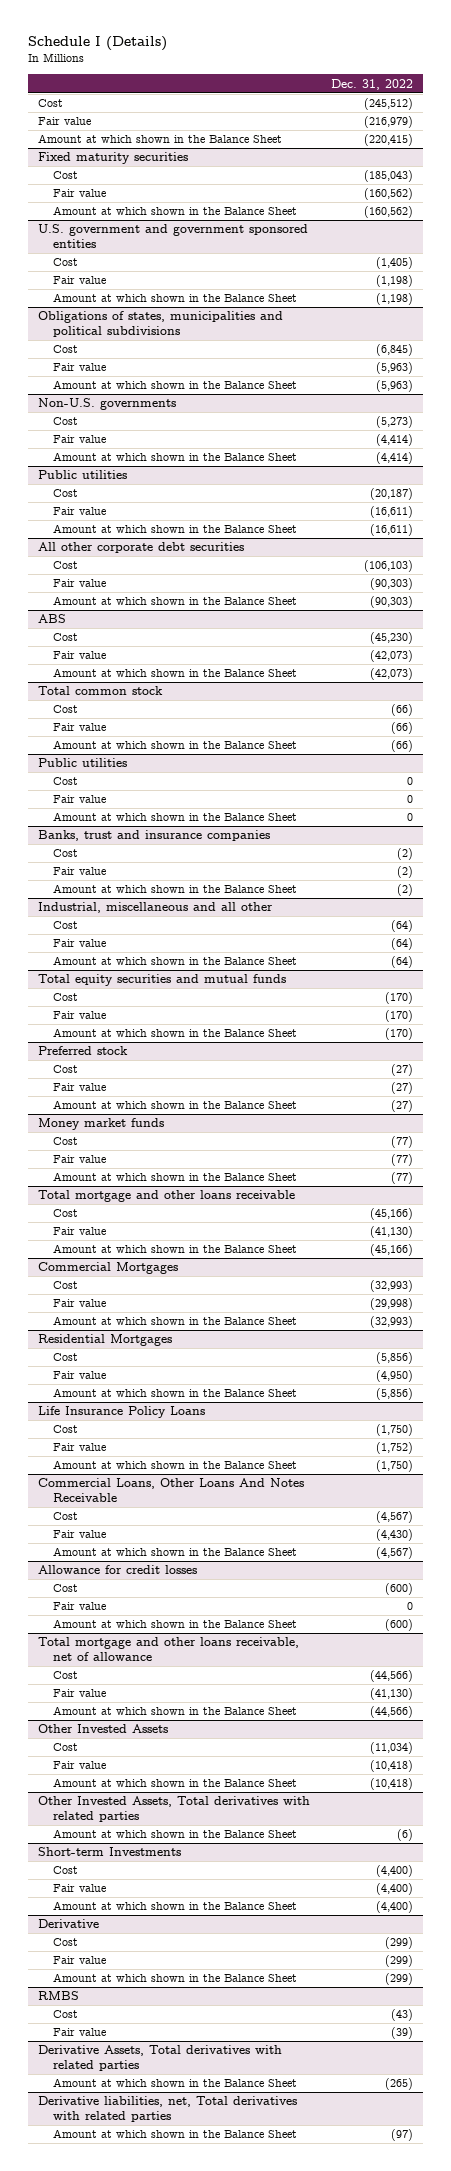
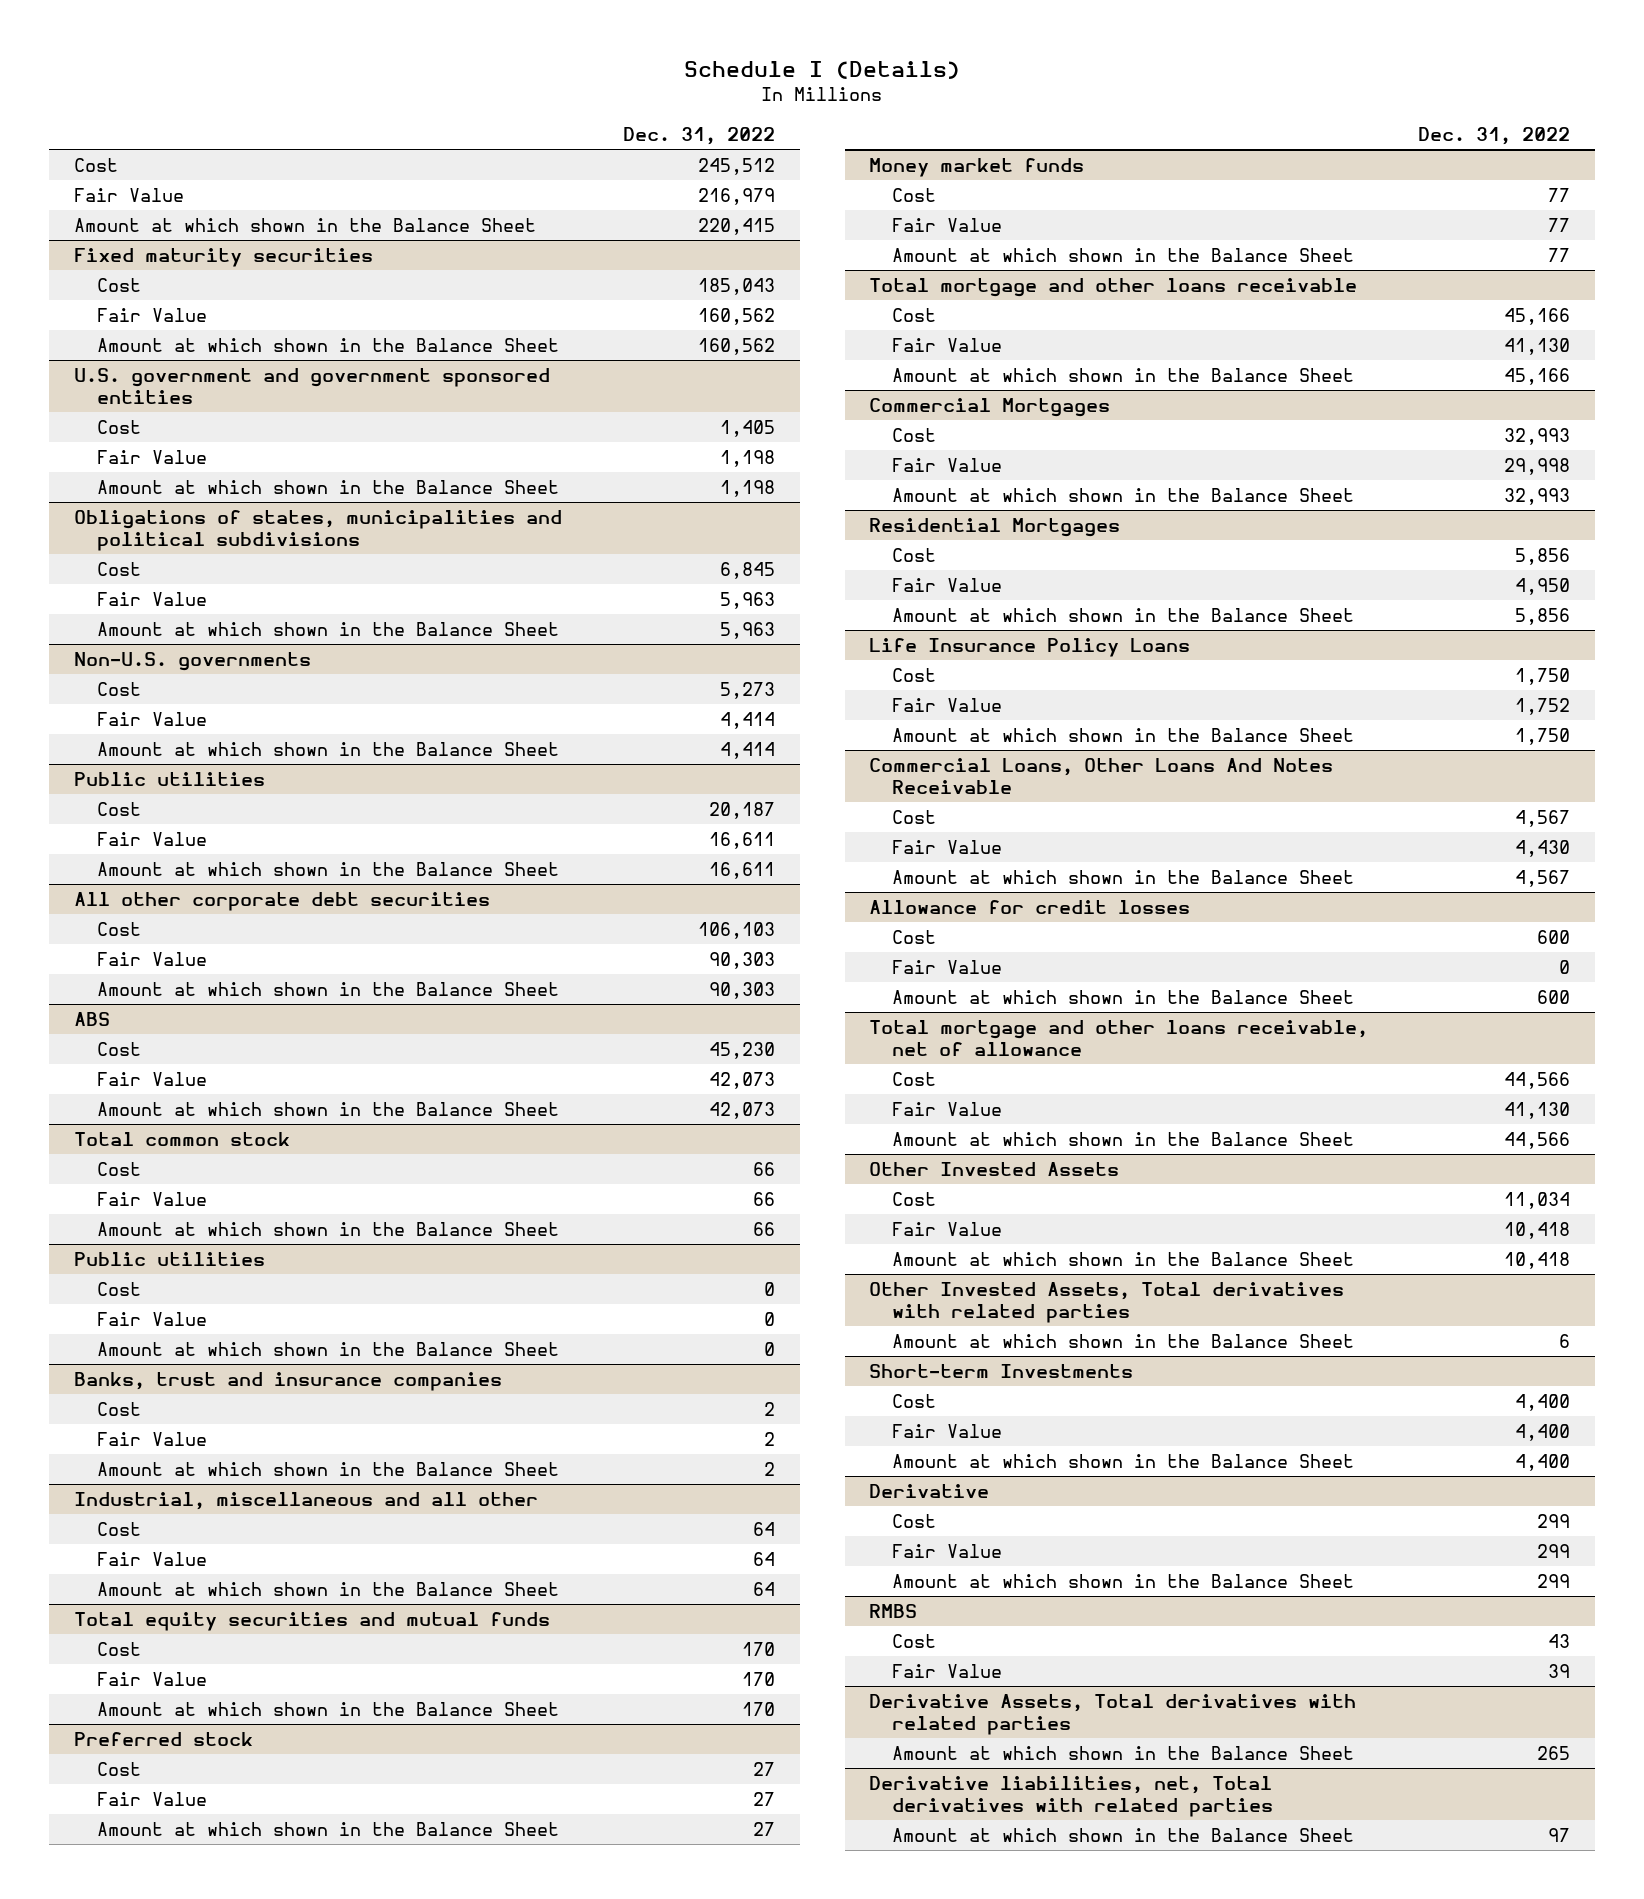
[363,98,413,111] (245,512) -> [697,157,775,175] 245,512
[38,117,92,126] Fair value -> [74,187,185,202] Fair Value
[363,116,413,129] (216,979) -> [697,187,775,205] 216,979
[363,134,413,147] (220,415) -> [697,217,775,235] 220,415
[363,170,413,183] (185,043) -> [697,277,775,295] 185,043
[53,189,107,198] Fair value -> [96,307,207,322] Fair Value
[363,188,413,201] (160,562) -> [697,307,775,325] 160,562
[363,206,413,219] (160,562) -> [697,337,775,355] 160,562
[375,257,413,270] (1,405) -> [719,419,775,437] 1,405
[53,276,107,285] Fair value -> [96,449,207,464] Fair Value
[375,275,413,288] (1,198) -> [719,449,775,467] 1,198
[375,293,413,306] (1,198) -> [719,479,775,497] 1,198
[375,344,413,357] (6,845) -> [719,561,775,579] 6,845
[53,363,107,372] Fair value -> [96,591,207,606] Fair Value
[375,362,413,375] (5,963) -> [719,591,775,609] 5,963
[375,380,413,393] (5,963) -> [719,621,775,639] 5,963
[375,416,413,429] (5,273) -> [719,681,775,699] 5,273
[53,435,107,444] Fair value -> [96,711,207,726] Fair Value
[375,434,413,447] (4,414) -> [719,711,775,729] 4,414
[375,452,413,465] (4,414) -> [719,741,775,759] 4,414
[369,488,413,501] (20,187) -> [708,801,775,819] 20,187
[53,507,107,516] Fair value -> [96,831,207,846] Fair Value
[369,506,413,519] (16,611) -> [708,831,775,849] 16,611
[369,524,413,537] (16,611) -> [708,861,775,879] 16,611
[363,560,413,573] (106,103) -> [697,921,775,939] 106,103
[53,579,107,588] Fair value -> [96,951,207,966] Fair Value
[369,578,413,591] (90,303) -> [708,951,775,969] 90,303
[369,596,413,609] (90,303) -> [708,981,775,999] 90,303
[369,632,413,645] (45,230) -> [708,1041,775,1059] 45,230
[53,651,107,660] Fair value -> [96,1071,207,1086] Fair Value
[369,650,413,663] (42,073) -> [708,1071,775,1089] 42,073
[369,668,413,681] (42,073) -> [708,1101,775,1119] 42,073
[390,704,413,717] (66) -> [752,1161,775,1176] 66
[53,723,107,732] Fair value -> [96,1191,207,1206] Fair Value
[390,722,413,735] (66) -> [752,1191,775,1206] 66
[390,740,413,753] (66) -> [752,1221,775,1236] 66
[53,795,107,804] Fair value -> [96,1311,207,1326] Fair Value
[396,848,413,861] (2) -> [763,1401,775,1416] 2
[53,867,107,876] Fair value -> [96,1431,207,1446] Fair Value
[396,866,413,879] (2) -> [763,1431,775,1446] 2
[396,884,413,897] (2) -> [763,1461,775,1476] 2
[390,920,413,933] (64) -> [752,1521,775,1536] 64
[53,939,107,948] Fair value -> [96,1551,207,1566] Fair Value
[390,938,413,951] (64) -> [752,1551,775,1566] 64
[390,956,413,969] (64) -> [752,1581,775,1596] 64
[384,992,413,1005] (170) -> [741,1641,775,1656] 170
[53,1011,107,1020] Fair value -> [96,1671,207,1686] Fair Value
[384,1010,413,1023] (170) -> [741,1671,775,1686] 170
[384,1028,413,1041] (170) -> [741,1701,775,1716] 170
[390,1064,413,1077] (27) -> [752,1761,775,1776] 27
[53,1083,107,1092] Fair value -> [96,1791,207,1806] Fair Value
[390,1082,413,1095] (27) -> [752,1791,775,1806] 27
[390,1100,413,1113] (27) -> [752,1821,775,1836] 27
[390,1136,413,1149] (77) -> [1548,187,1571,202] 77
[53,1155,107,1164] Fair value -> [892,217,1003,232] Fair Value
[390,1154,413,1167] (77) -> [1548,217,1571,232] 77
[390,1172,413,1185] (77) -> [1548,247,1571,262] 77
[369,1208,413,1221] (45,166) -> [1504,307,1571,325] 45,166
[53,1227,107,1236] Fair value -> [892,337,1003,352] Fair Value
[369,1226,413,1239] (41,130) -> [1504,337,1571,355] 41,130
[369,1244,413,1257] (45,166) -> [1504,367,1571,385] 45,166
[369,1280,413,1293] (32,993) -> [1504,427,1571,445] 32,993
[53,1299,107,1308] Fair value -> [892,457,1003,472] Fair Value
[369,1298,413,1311] (29,998) -> [1504,457,1571,475] 29,998
[369,1316,413,1329] (32,993) -> [1504,487,1571,505] 32,993
[375,1352,413,1365] (5,856) -> [1515,547,1571,565] 5,856
[53,1371,107,1380] Fair value -> [892,577,1003,592] Fair Value
[375,1370,413,1383] (4,950) -> [1515,577,1571,595] 4,950
[375,1388,413,1401] (5,856) -> [1515,607,1571,625] 5,856
[375,1424,413,1437] (1,750) -> [1515,667,1571,685] 1,750
[53,1443,107,1452] Fair value -> [892,697,1003,712] Fair Value
[375,1442,413,1455] (1,752) -> [1515,697,1571,715] 1,752
[375,1460,413,1473] (1,750) -> [1515,727,1571,745] 1,750
[375,1511,413,1524] (4,567) -> [1515,809,1571,827] 4,567
[53,1530,107,1539] Fair value -> [892,839,1003,854] Fair Value
[375,1529,413,1542] (4,430) -> [1515,839,1571,857] 4,430
[375,1547,413,1560] (4,567) -> [1515,869,1571,887] 4,567
[384,1583,413,1596] (600) -> [1537,929,1571,944] 600
[53,1602,107,1611] Fair value -> [892,959,1003,974] Fair Value
[384,1619,413,1632] (600) -> [1537,989,1571,1004] 600
[369,1670,413,1683] (44,566) -> [1504,1071,1571,1089] 44,566
[53,1689,107,1698] Fair value -> [892,1101,1003,1116] Fair Value
[369,1688,413,1701] (41,130) -> [1504,1101,1571,1119] 41,130
[369,1706,413,1719] (44,566) -> [1504,1131,1571,1149] 44,566
[369,1742,413,1755] (11,034) -> [1504,1191,1571,1209] 11,034
[53,1761,107,1770] Fair value -> [892,1221,1003,1236] Fair Value
[369,1760,413,1773] (10,418) -> [1504,1221,1571,1239] 10,418
[369,1778,413,1791] (10,418) -> [1504,1251,1571,1269] 10,418
[396,1829,413,1842] (6) -> [1559,1333,1571,1348] 6
[375,1865,413,1878] (4,400) -> [1515,1393,1571,1411] 4,400
[53,1884,107,1893] Fair value -> [892,1423,1003,1438] Fair Value
[375,1883,413,1896] (4,400) -> [1515,1423,1571,1441] 4,400
[375,1901,413,1914] (4,400) -> [1515,1453,1571,1471] 4,400
[384,1937,413,1950] (299) -> [1537,1513,1571,1528] 299
[53,1956,107,1965] Fair value -> [892,1543,1003,1558] Fair Value
[384,1955,413,1968] (299) -> [1537,1543,1571,1558] 299
[384,1973,413,1986] (299) -> [1537,1573,1571,1588] 299
[390,2009,413,2022] (43) -> [1548,1633,1571,1648] 43
[53,2028,107,2037] Fair value -> [892,1663,1003,1678] Fair Value
[390,2027,413,2040] (39) -> [1548,1663,1571,1678] 39
[384,2078,413,2091] (265) -> [1537,1745,1571,1760] 265
[390,2129,413,2142] (97) -> [1548,1827,1571,1842] 97

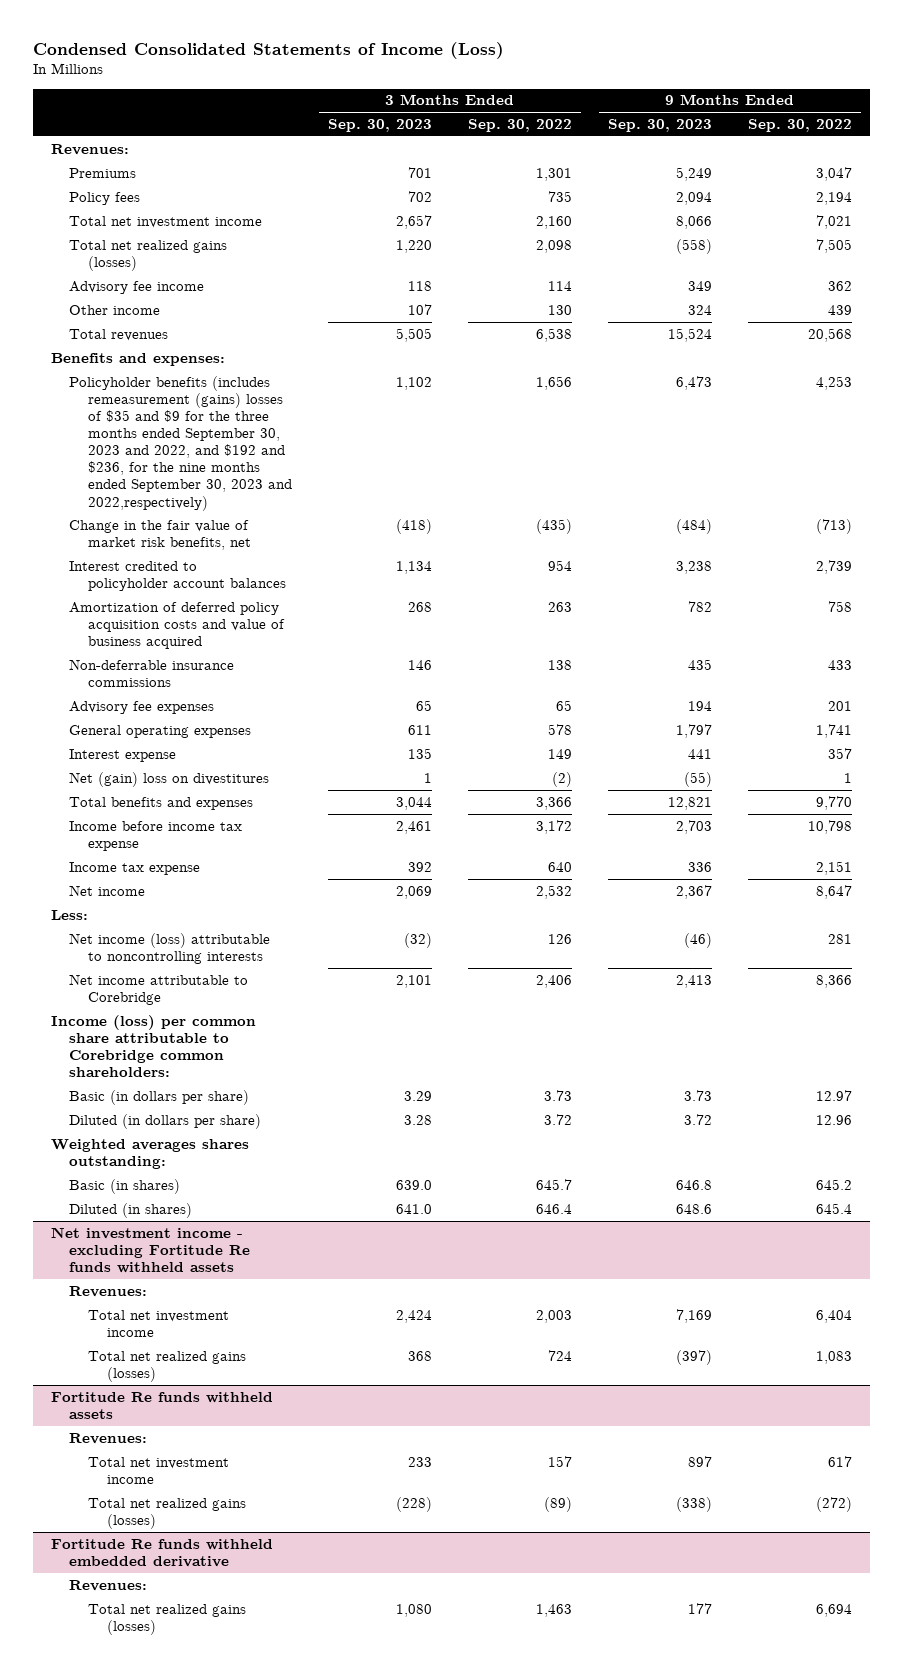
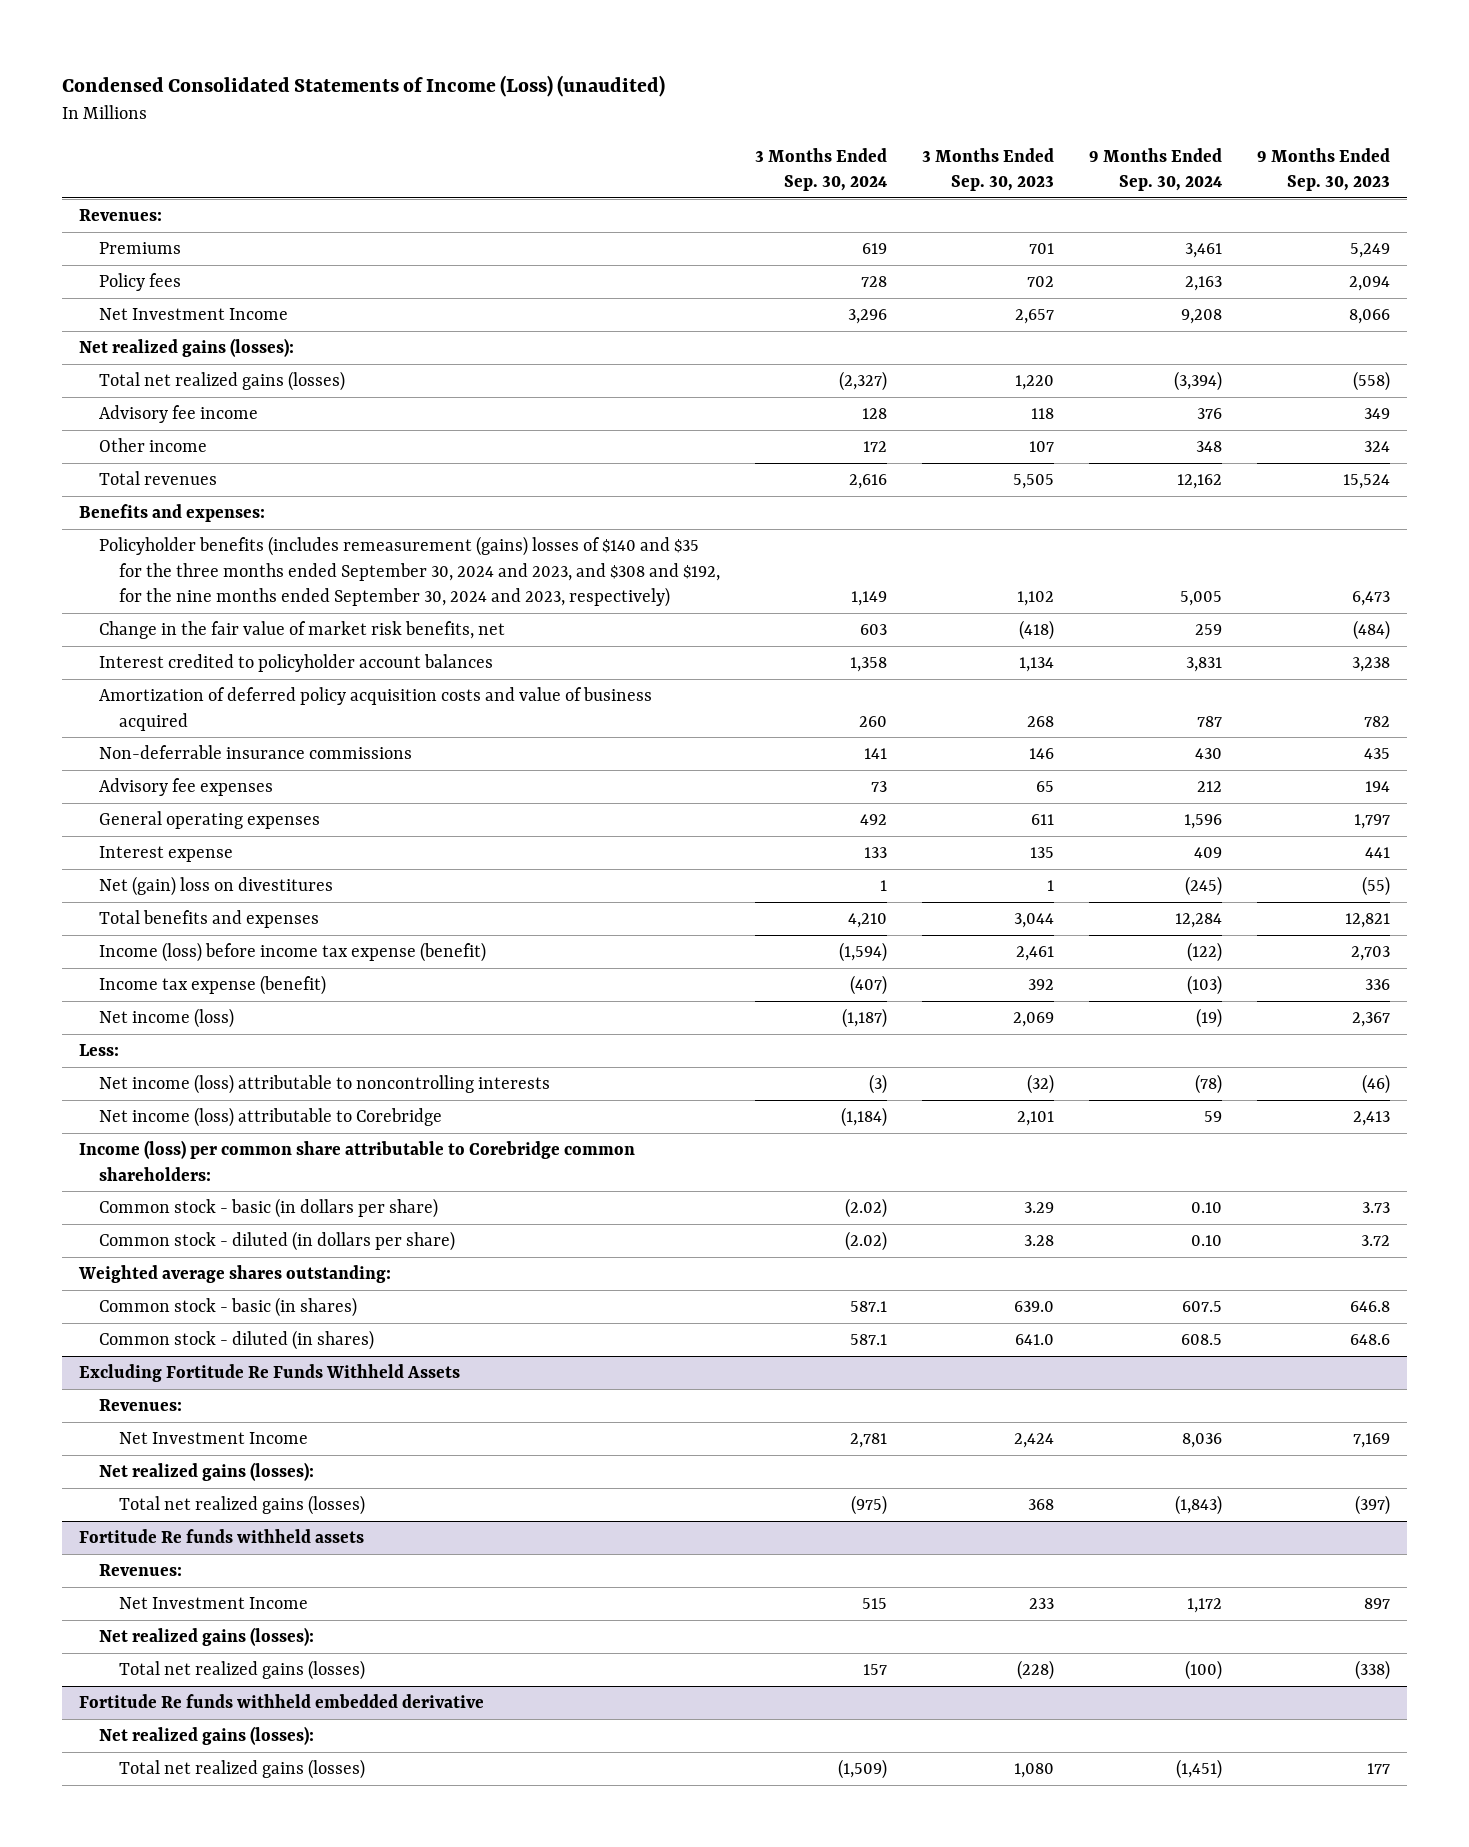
[32,41,504,59] Condensed Consolidated Statements of Income (Loss) -> [61,75,665,98] Condensed Consolidated Statements of Income (Loss) (unaudited)
[467,119,572,133] Sep. 30, 2022 -> none
[747,119,852,133] Sep. 30, 2022 -> none
none -> [755,147,888,191] 3 Months Ended Sep. 30, 2024
none -> [1088,147,1222,191] 9 Months Ended Sep. 30, 2024
[69,215,263,228] Total net investment income -> [99,308,289,321] Net Investment Income
none -> [78,338,294,358] Net realized gains (losses):
[69,375,293,511] Policyholder benefits (includes remeasurement (gains) losses of $35 and $9 for the three months ended September 30, 2023 and 2022, and $192 and $236, for the nine months ended September 30, 2023 and 2022,respectively) -> [99,536,721,607] Policyholder benefits (includes remeasurement (gains) losses of $140 and $35 for the three months ended September 30, 2024 and 2023, and $308 and $192, for the nine months ended September 30, 2024 and 2023, respectively)
[69,820,243,851] Income before income tax expense -> [99,942,487,963] Income (loss) before income tax expense (benefit)
[69,861,201,875] Income tax expense -> [99,975,327,996] Income tax expense (benefit)
[69,884,146,896] Net income -> [99,1008,235,1029] Net income (loss)
[69,973,249,1005] Net income attributable to Corebridge -> [99,1107,443,1128] Net income (loss) attributable to Corebridge
[69,1089,250,1105] Basic (in dollars per share) -> [99,1198,439,1219] Common stock - basic (in dollars per share)
[69,1113,262,1129] Diluted (in dollars per share) -> [99,1231,456,1252] Common stock - diluted (in dollars per share)
[50,1138,249,1169] Weighted averages shares outstanding: -> [77,1265,391,1284] Weighted average shares outstanding:
[69,1178,181,1194] Basic (in shares) -> [99,1297,358,1318] Common stock - basic (in shares)
[69,1202,193,1218] Diluted (in shares) -> [99,1330,375,1351] Common stock - diluted (in shares)
[50,1226,251,1274] Net investment income - excluding Fortitude Re funds withheld assets -> [78,1364,460,1383] Excluding Fortitude Re Funds Withheld Assets
[88,1309,230,1337] Total net investment income -> [119,1432,309,1445] Net Investment Income
none -> [99,1462,315,1482] Net realized gains (losses):
[88,1456,230,1484] Total net investment income -> [119,1597,309,1610] Net Investment Income
none -> [99,1627,315,1647] Net realized gains (losses):
[69,1579,148,1591] Revenues: -> none
none -> [99,1726,315,1746] Net realized gains (losses):

